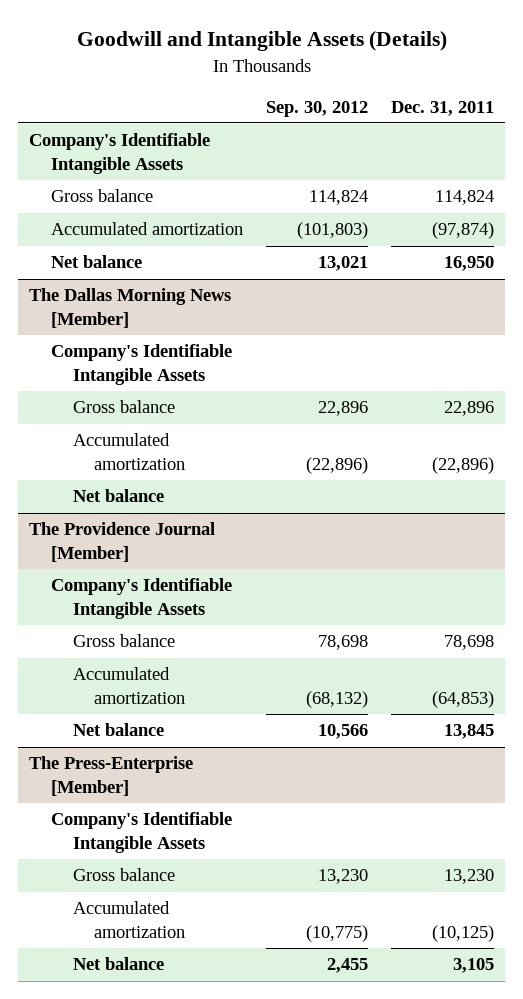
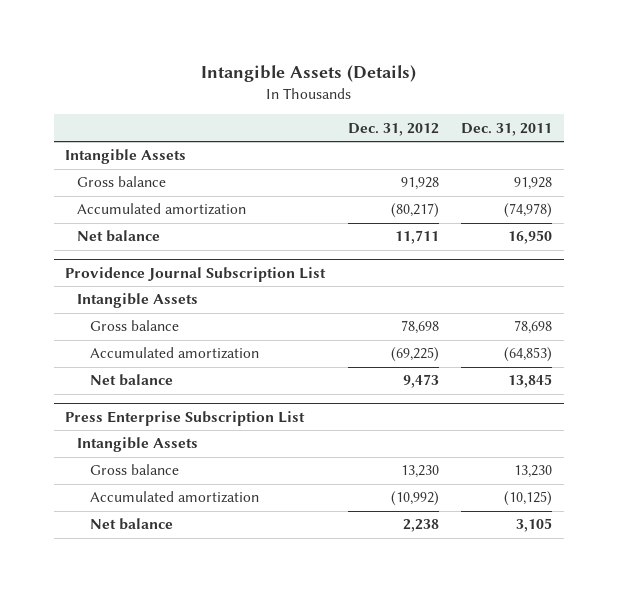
[76,31,447,52] Goodwill and Intangible Assets (Details) -> [200,64,416,82] Intangible Assets (Details)
[265,100,368,117] Sep. 30, 2012 -> none
none -> [347,122,439,136] Dec. 31, 2012
[29,133,211,174] Company's Identifiable Intangible Assets -> [65,149,187,165] Intangible Assets
[434,190,494,206] 114,824 -> [514,177,553,191] 91,928
[431,222,494,240] (97,874) -> [504,203,553,219] (74,978)
[29,288,232,328] The Dallas Morning News [Member] -> none
[72,400,175,414] Gross balance -> none
[72,433,186,470] Accumulated amortization -> none
[72,489,164,503] Net balance -> none
[29,522,216,562] The Providence Journal [Member] -> none
[50,578,232,619] Company's Identifiable Intangible Assets -> none
none -> [65,266,327,282] Providence Journal Subscription List
[50,344,232,385] Company's Identifiable Intangible Assets -> [77,293,199,309] Intangible Assets
[29,756,194,796] The Press-Enterprise [Member] -> none
none -> [65,410,306,426] Press Enterprise Subscription List
[50,812,232,853] Company's Identifiable Intangible Assets -> [77,437,199,453] Intangible Assets

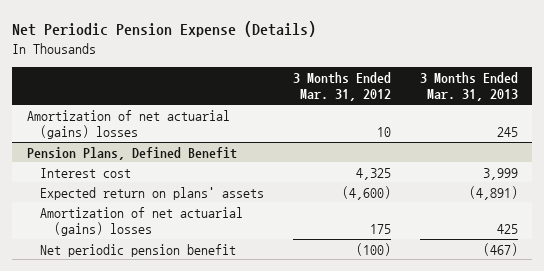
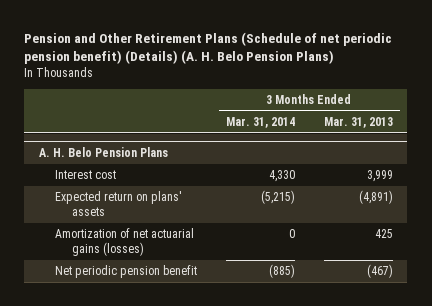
[12,21,317,38] Net Periodic Pension Expense (Details) -> [24,31,393,65] Pension and Other Retirement Plans (Schedule of net periodic pension benefit) (Details) (A. H. Belo Pension Plans)
[293,71,392,102] 3 Months Ended Mar. 31, 2012 -> none
none -> [226,116,296,128] Mar. 31, 2014
[26,109,230,140] Amortization of net actuarial (gains) losses -> none
[26,146,237,160] Pension Plans, Defined Benefit -> none
none -> [38,146,168,157] A. H. Belo Pension Plans
[40,206,244,237] Amortization of net actuarial (gains) losses -> [55,228,195,257] Amortization of net actuarial gains (losses)

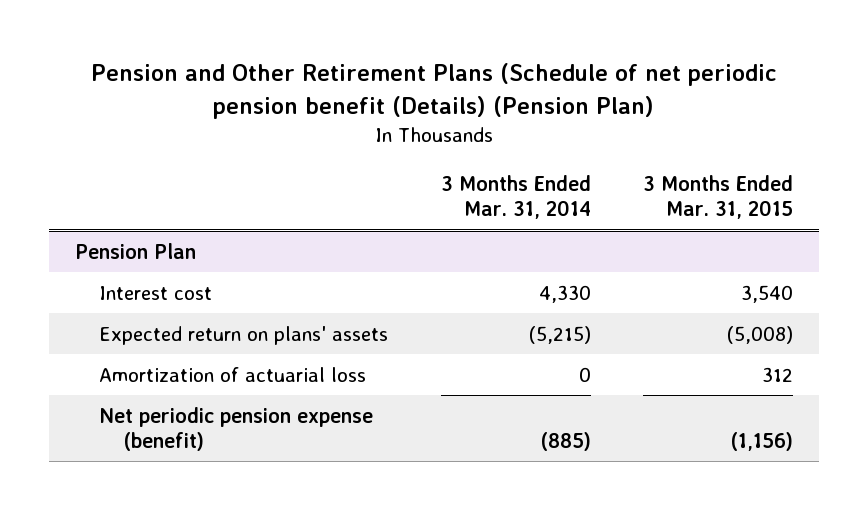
[24,31,393,65] Pension and Other Retirement Plans (Schedule of net periodic pension benefit) (Details) (A. H. Belo Pension Plans) -> [90,63,777,119] Pension and Other Retirement Plans (Schedule of net periodic pension benefit (Details) (Pension Plan)
[323,116,393,128] Mar. 31, 2013 -> none
none -> [643,175,794,220] 3 Months Ended Mar. 31, 2015
[38,146,168,157] A. H. Belo Pension Plans -> none
none -> [74,242,196,259] Pension Plan
[55,228,195,257] Amortization of net actuarial gains (losses) -> [99,366,367,382] Amortization of actuarial loss
[55,265,198,279] Net periodic pension benefit -> [99,406,374,451] Net periodic pension expense (benefit)

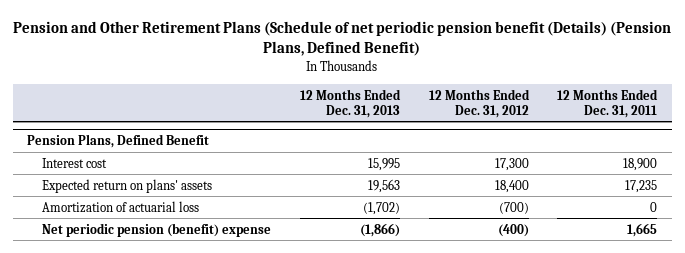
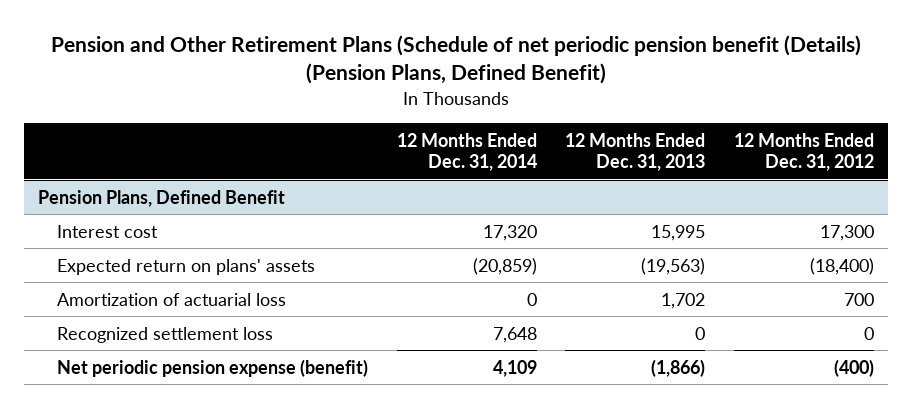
[557,88,659,118] 12 Months Ended Dec. 31, 2011 -> none
none -> [396,132,537,172] 12 Months Ended Dec. 31, 2014
[367,178,400,193] 19,563 -> [641,257,706,275] (19,563)
[494,179,529,193] 18,400 -> [809,257,874,275] (18,400)
[362,201,400,215] (1,702) -> [661,292,706,309] 1,702
[498,201,529,214] (700) -> [843,292,874,306] 700
none -> [56,326,273,343] Recognized settlement loss
[42,222,272,237] Net periodic pension (benefit) expense -> [56,358,368,377] Net periodic pension expense (benefit)

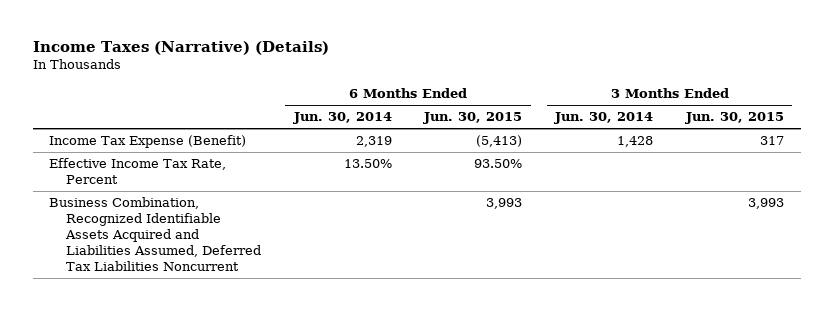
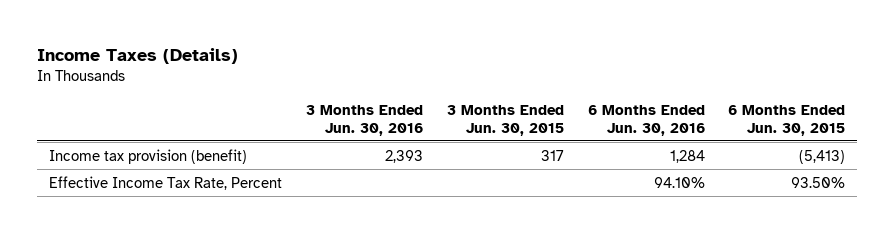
[32,41,329,56] Income Taxes (Narrative) (Details) -> [37,47,239,64] Income Taxes (Details)
[292,112,392,125] Jun. 30, 2014 -> none
[554,112,654,125] Jun. 30, 2014 -> none
none -> [306,104,424,136] 3 Months Ended Jun. 30, 2016
none -> [587,104,705,136] 6 Months Ended Jun. 30, 2016
[48,135,246,149] Income Tax Expense (Benefit) -> [49,148,248,164] Income tax provision (benefit)
[48,197,261,271] Business Combination, Recognized Identifiable Assets Acquired and Liabilities Assumed, Deferred Tax Liabilities Noncurrent -> none

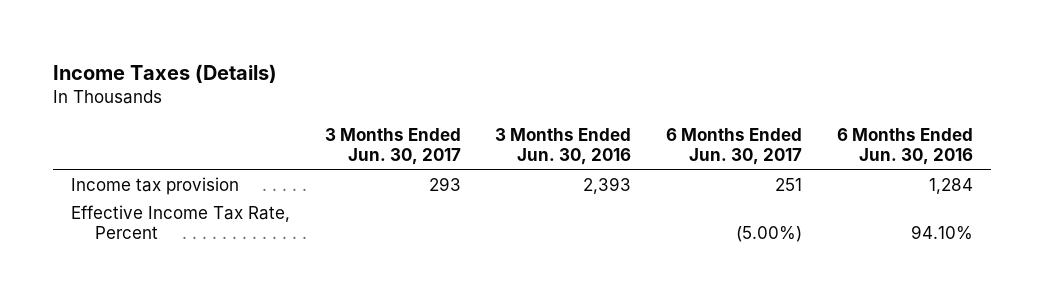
[446,104,564,136] 3 Months Ended Jun. 30, 2015 -> none
[728,104,846,136] 6 Months Ended Jun. 30, 2015 -> none
none -> [324,127,461,166] 3 Months Ended Jun. 30, 2017
none -> [666,127,803,166] 6 Months Ended Jun. 30, 2017
[49,148,248,164] Income tax provision (benefit) -> [70,176,239,195] Income tax provision

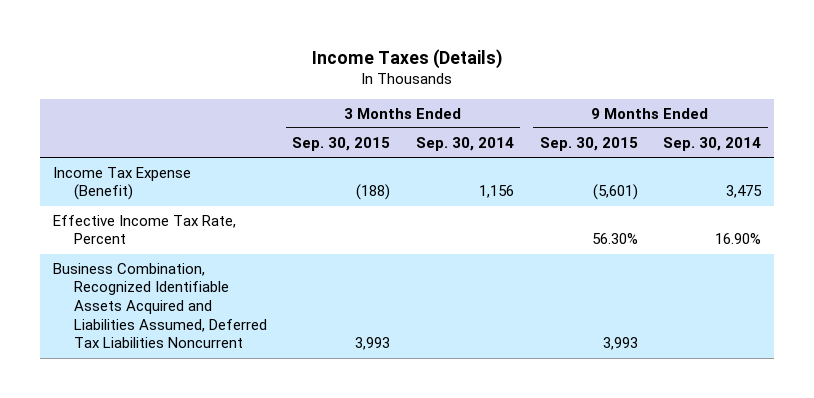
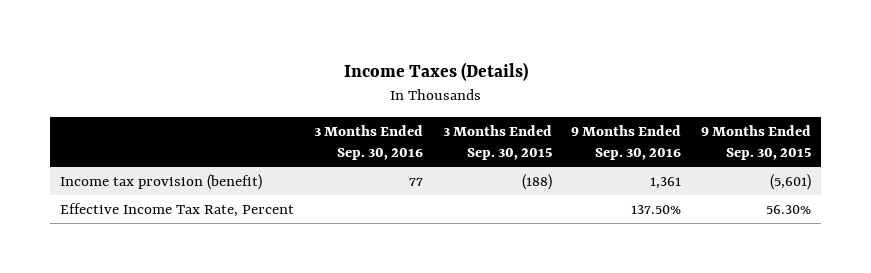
[415,136,514,151] Sep. 30, 2014 -> none
[663,136,762,151] Sep. 30, 2014 -> none
none -> [313,124,423,160] 3 Months Ended Sep. 30, 2016
none -> [571,124,682,160] 9 Months Ended Sep. 30, 2016
[53,166,192,201] Income Tax Expense (Benefit) -> [60,174,263,191] Income tax provision (benefit)
[53,262,267,349] Business Combination, Recognized Identifiable Assets Acquired and Liabilities Assumed, Deferred Tax Liabilities Noncurrent -> none

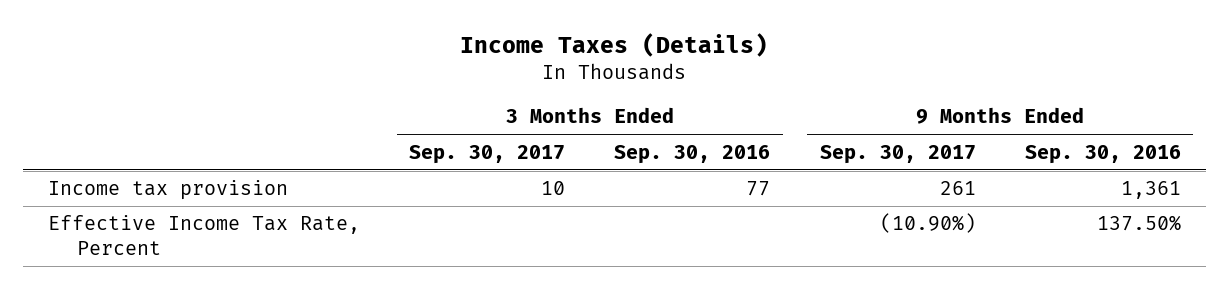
[442,124,552,160] 3 Months Ended Sep. 30, 2015 -> none
[700,124,811,160] 9 Months Ended Sep. 30, 2015 -> none
none -> [409,144,566,164] Sep. 30, 2017
none -> [819,144,976,164] Sep. 30, 2017
[60,174,263,191] Income tax provision (benefit) -> [47,180,288,201] Income tax provision

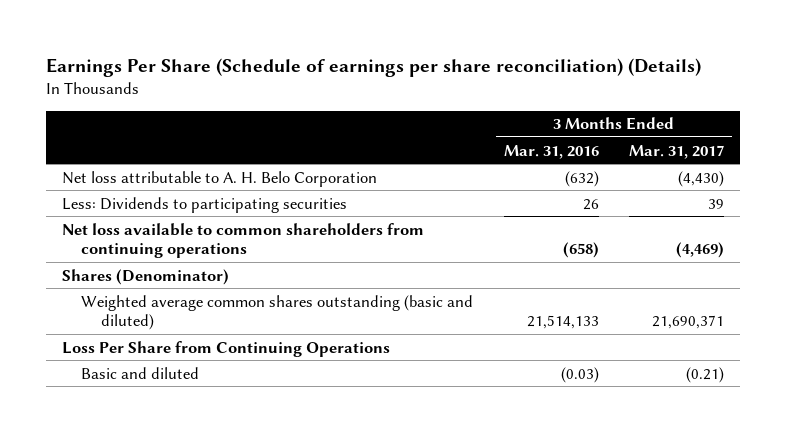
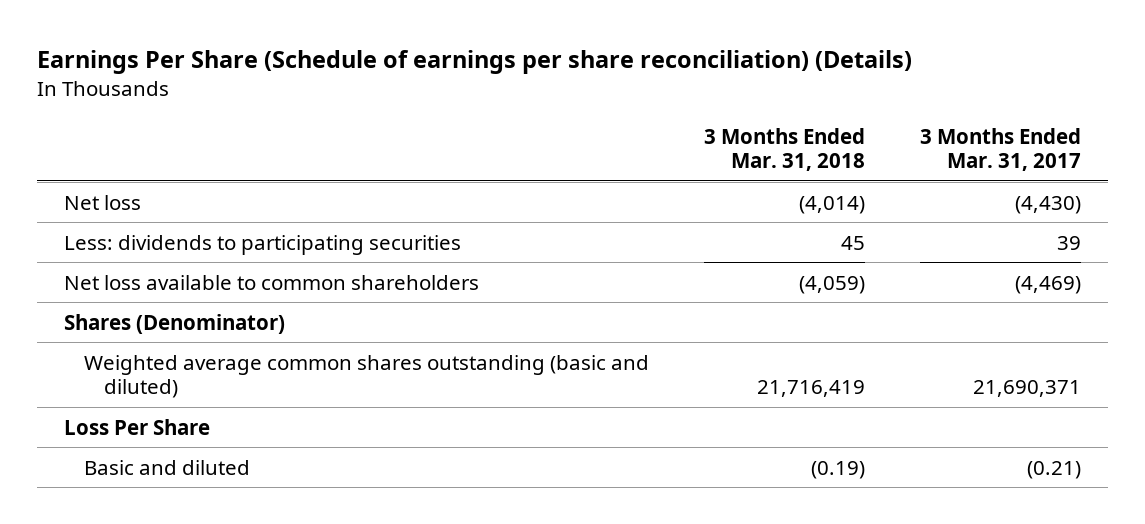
[503,144,599,159] Mar. 31, 2016 -> none
none -> [704,127,866,171] 3 Months Ended Mar. 31, 2018
[61,170,377,187] Net loss attributable to A. H. Belo Corporation -> [64,194,142,210] Net loss
[61,196,347,213] Less: Dividends to participating securities -> [64,234,462,255] Less: dividends to participating securities
[61,222,424,259] Net loss available to common shareholders from continuing operations -> [64,274,480,290] Net loss available to common shareholders
[61,340,390,357] Loss Per Share from Continuing Operations -> [64,418,211,435] Loss Per Share

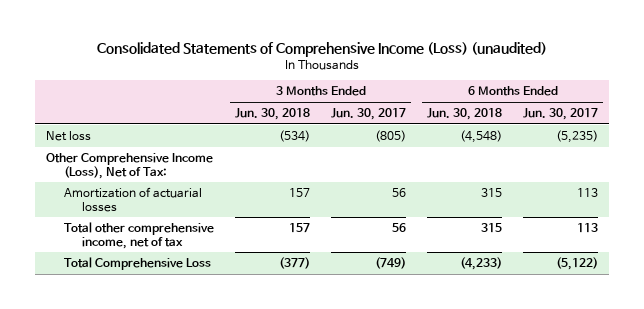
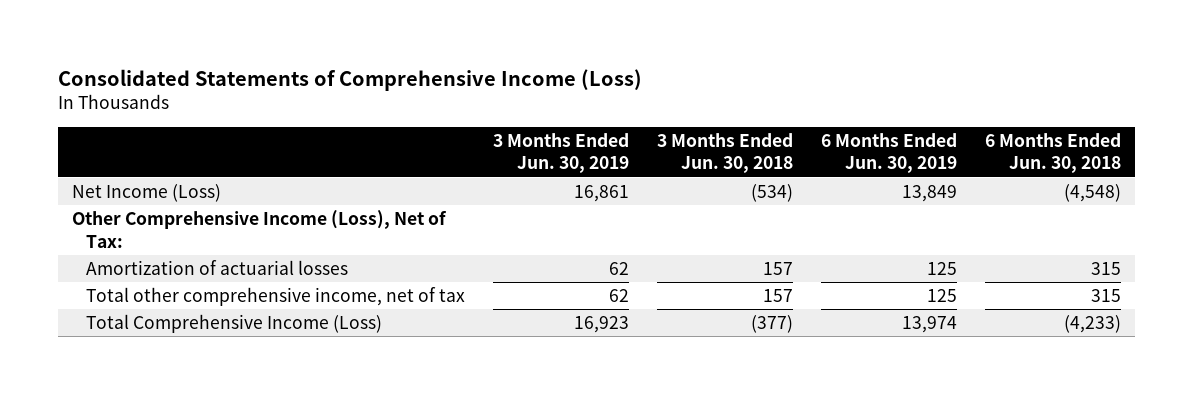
[96,42,547,58] Consolidated Statements of Comprehensive Income (Loss) (unaudited) -> [58,68,643,91] Consolidated Statements of Comprehensive Income (Loss)
[331,108,407,121] Jun. 30, 2017 -> none
[523,108,599,121] Jun. 30, 2017 -> none
none -> [492,132,629,174] 3 Months Ended Jun. 30, 2019
none -> [821,132,958,174] 6 Months Ended Jun. 30, 2019
[45,130,91,141] Net loss -> [72,184,222,203] Net Income (Loss)
[64,256,212,270] Total Comprehensive Loss -> [85,314,382,334] Total Comprehensive Income (Loss)

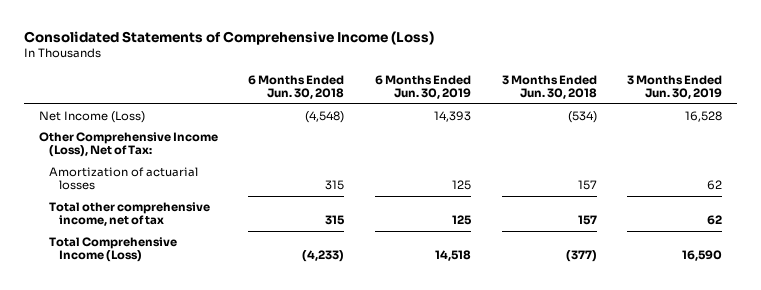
[573,185,629,203] 16,861 -> [685,110,723,122] 16,528
[902,185,958,203] 13,849 -> [433,110,471,122] 14,393
[573,316,629,334] 16,923 -> [682,250,723,262] 16,590
[902,316,958,334] 13,974 -> [434,250,471,262] 14,518

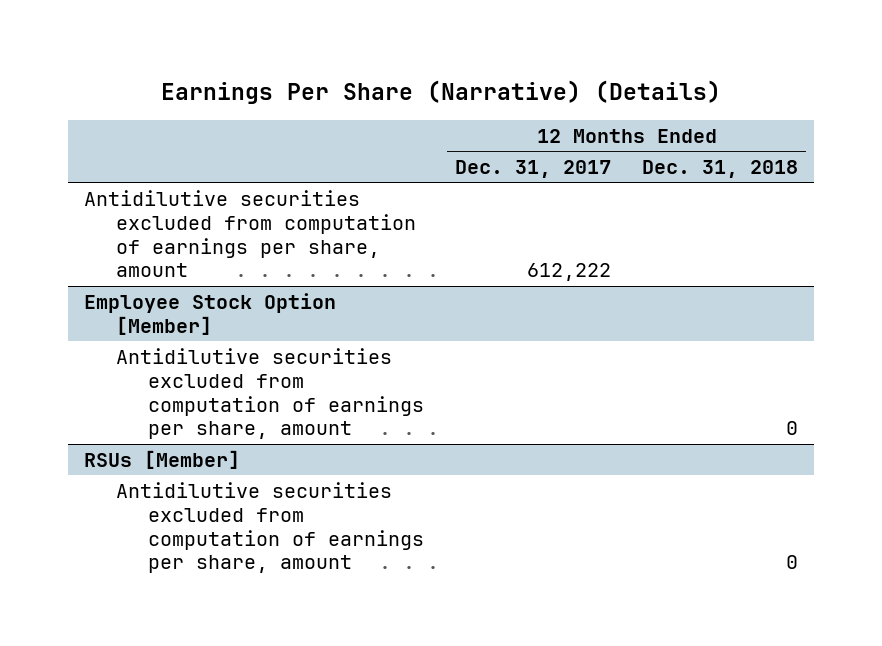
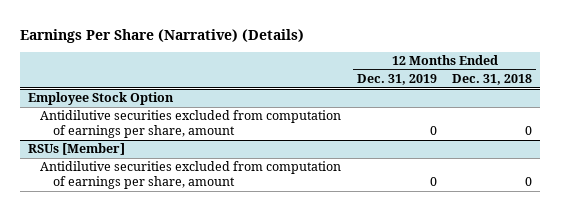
[454,160,611,179] Dec. 31, 2017 -> none
none -> [356,74,437,86] Dec. 31, 2019
[84,190,416,278] Antidilutive securities excluded from computation of earnings per share, amount -> none
[84,293,337,335] Employee Stock Option [Member] -> [28,92,175,106] Employee Stock Option

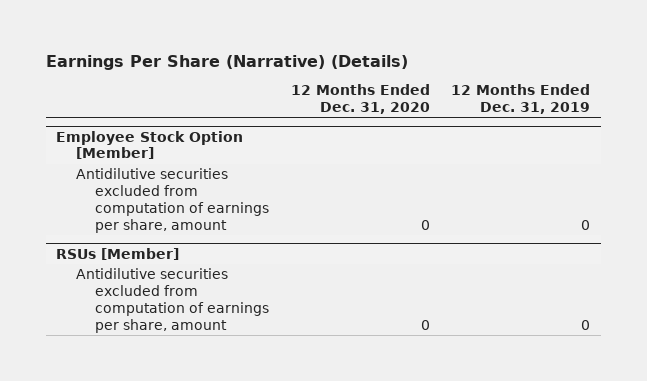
[452,74,533,86] Dec. 31, 2018 -> none
none -> [290,84,430,114] 12 Months Ended Dec. 31, 2020
[28,92,175,106] Employee Stock Option -> [56,130,244,160] Employee Stock Option [Member]

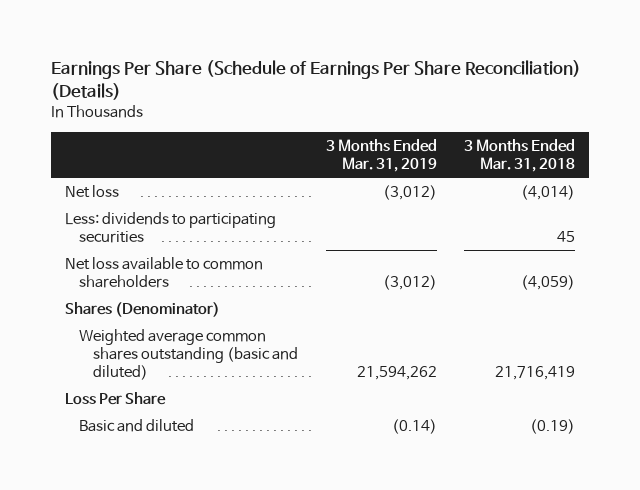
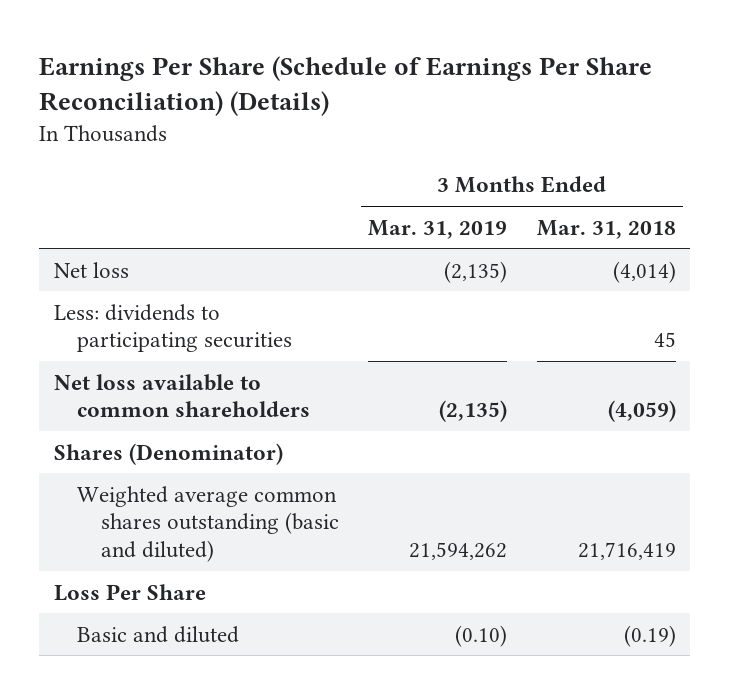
[382,184,437,200] (3,012) -> [444,260,508,283] (2,135)
[382,274,437,290] (3,012) -> [439,400,508,423] (2,135)
[391,418,437,434] (0.14) -> [455,624,508,647] (0.10)

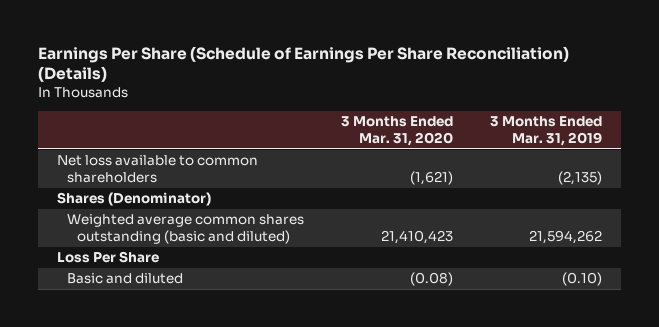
[536,219,676,239] Mar. 31, 2018 -> none
none -> [340,116,453,147] 3 Months Ended Mar. 31, 2020
[53,261,129,278] Net loss -> none
[53,303,293,353] Less: dividends to participating securities -> none

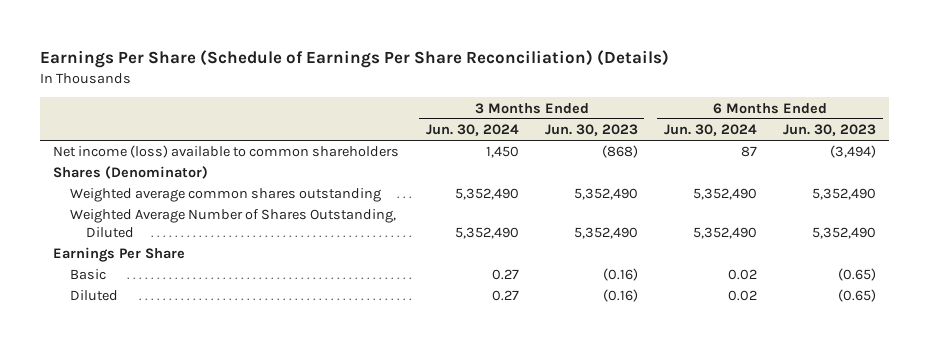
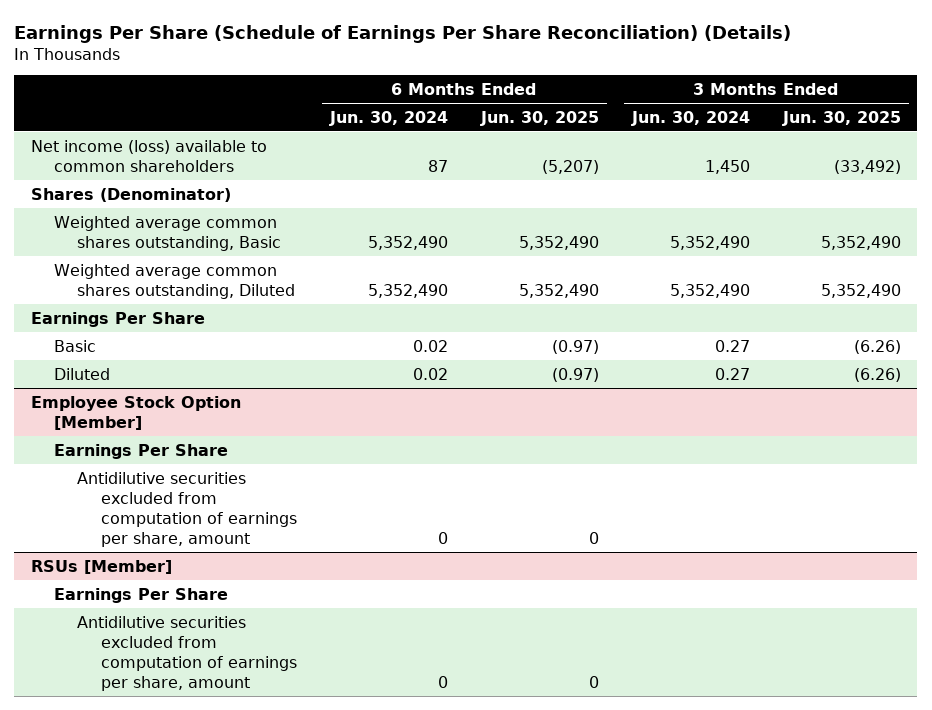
[544,123,638,136] Jun. 30, 2023 -> none
[783,123,877,136] Jun. 30, 2023 -> none
none -> [479,110,599,126] Jun. 30, 2025
none -> [781,110,901,126] Jun. 30, 2025
[69,188,381,203] Weighted average common shares outstanding -> [54,215,282,251] Weighted average common shares outstanding, Basic
[69,209,396,238] Weighted Average Number of Shares Outstanding, Diluted -> [54,263,296,299] Weighted average common shares outstanding, Diluted
none -> [30,395,241,430] Employee Stock Option [Member]
none -> [54,443,229,459] Earnings Per Share
none -> [77,471,297,547] Antidilutive securities excluded from computation of earnings per share, amount
none -> [30,559,172,574] RSUs [Member]
none -> [54,587,229,603] Earnings Per Share
none -> [77,615,297,691] Antidilutive securities excluded from computation of earnings per share, amount

